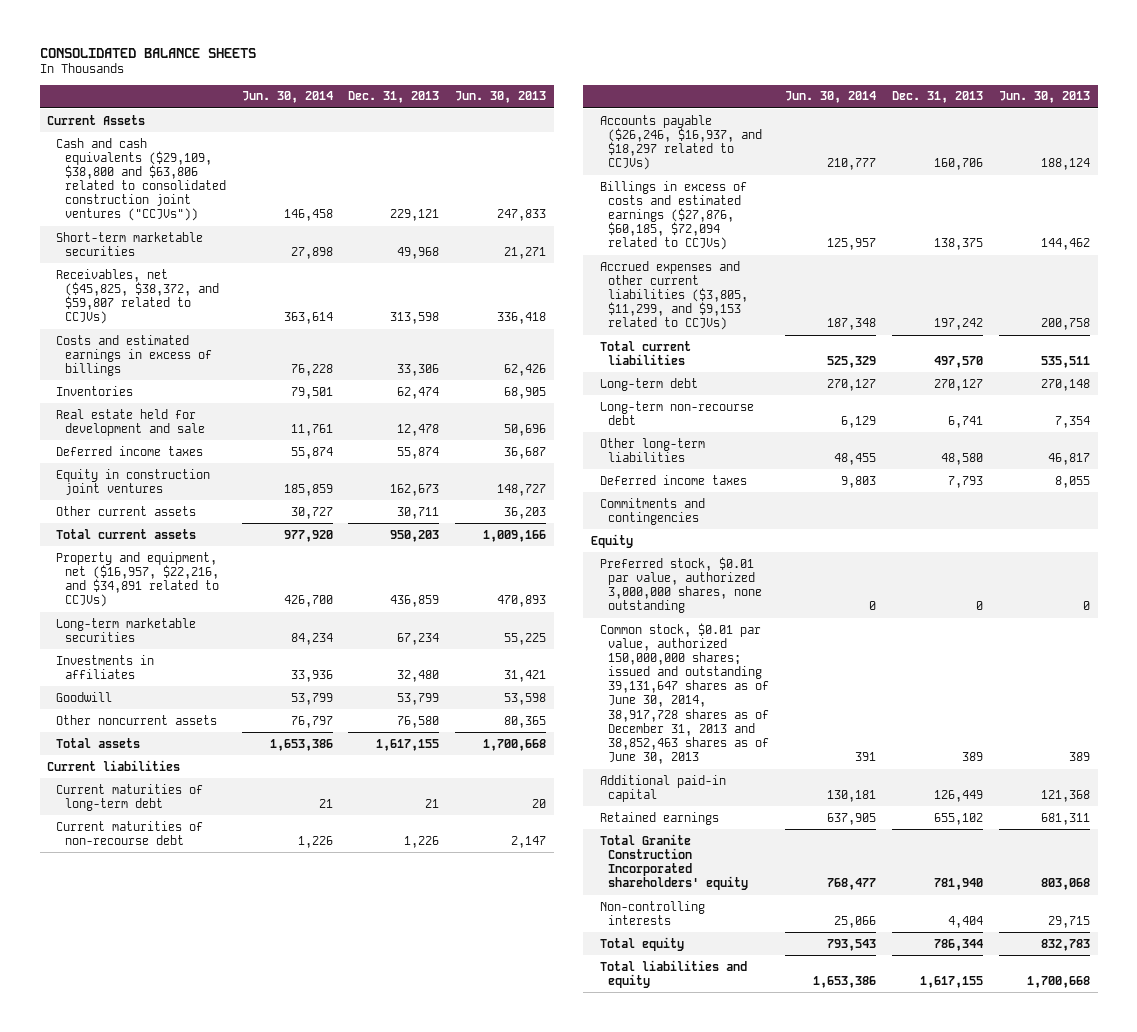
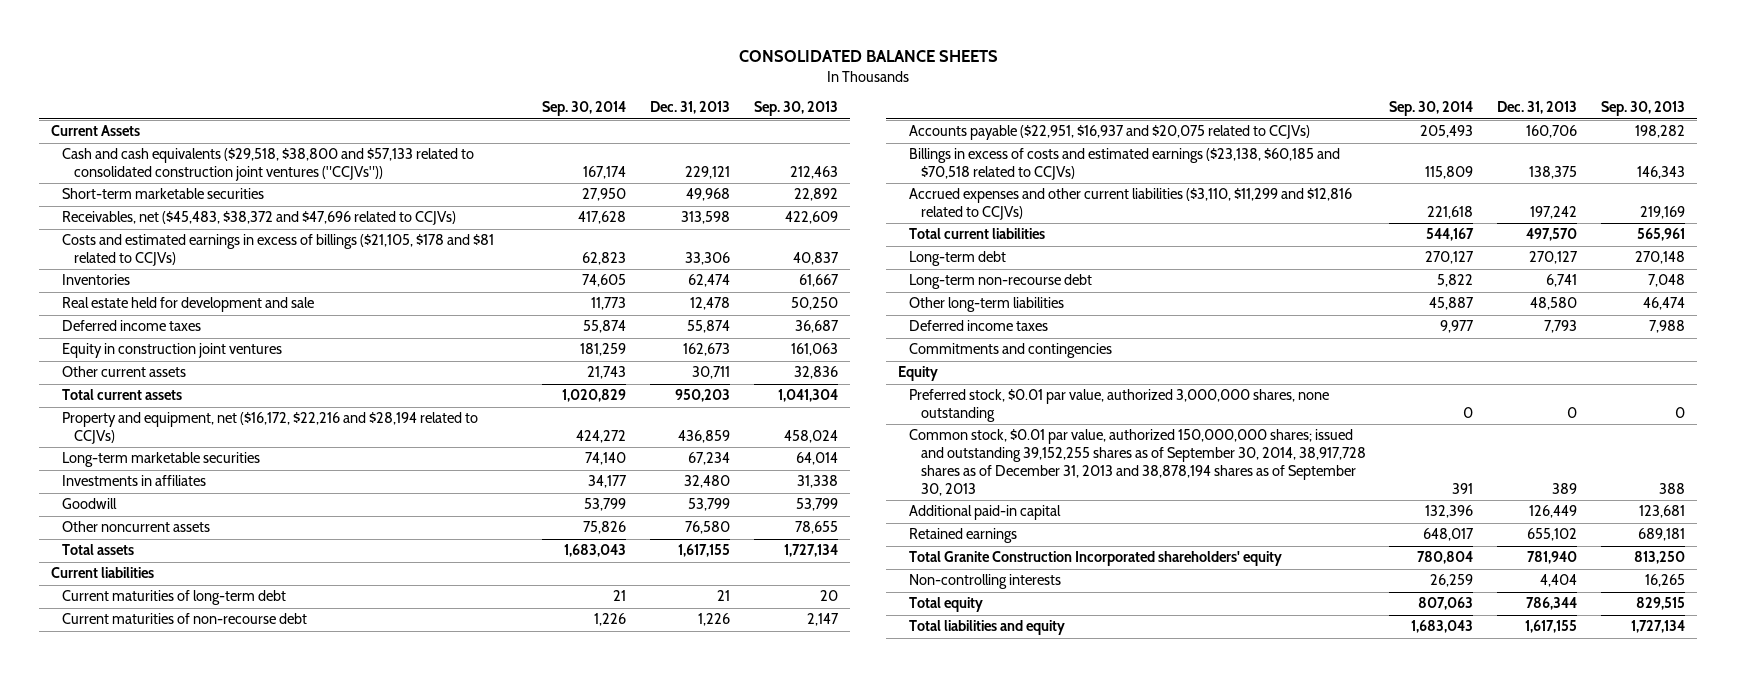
[241,91,333,104] Jun. 30, 2014 -> none
[455,91,547,104] Jun. 30, 2013 -> none
none -> [542,101,627,117] Sep. 30, 2014
none -> [754,101,839,117] Sep. 30, 2013
[56,137,226,222] Cash and cash equivalents ($29,109, $38,800 and $63,806 related to consolidated construction joint ventures ("CCJVs")) -> [62,148,475,182] Cash and cash equivalents ($29,518, $38,800 and $57,133 related to consolidated construction joint ventures ("CCJVs"))
[56,268,219,325] Receivables, net ($45,825, $38,372, and $59,807 related to CCJVs) -> [62,211,457,226] Receivables, net ($45,483, $38,372 and $47,696 related to CCJVs)
[56,334,212,376] Costs and estimated earnings in excess of billings -> [62,234,495,267] Costs and estimated earnings in excess of billings ($21,105, $178 and $81 related to CCJVs)
[56,551,219,608] Property and equipment, net ($16,957, $22,216, and $34,891 related to CCJVs) -> [62,412,479,445] Property and equipment, net ($16,172, $22,216 and $28,194 related to CCJVs)
[599,114,763,171] Accounts payable ($26,246, $16,937, and $18,297 related to CCJVs) -> [909,125,1311,141] Accounts payable ($22,951, $16,937 and $20,075 related to CCJVs)
[599,180,747,251] Billings in excess of costs and estimated earnings ($27,876, $60,185, $72,094 related to CCJVs) -> [909,148,1341,181] Billings in excess of costs and estimated earnings ($23,138, $60,185 and $70,518 related to CCJVs)
[599,260,749,331] Accrued expenses and other current liabilities ($3,805, $11,299, and $9,153 related to CCJVs) -> [909,188,1353,221] Accrued expenses and other current liabilities ($3,110, $11,299 and $12,816 related to CCJVs)
[599,622,770,765] Common stock, $0.01 par value, authorized 150,000,000 shares; issued and outstanding 39,131,647 shares as of June 30, 2014, 38,917,728 shares as of December 31, 2013 and 38,852,463 shares as of June 30, 2013 -> [909,429,1366,496] Common stock, $0.01 par value, authorized 150,000,000 shares; issued and outstanding 39,152,255 shares as of September 30, 2014, 38,917,728 shares as of December 31, 2013 and 38,878,194 shares as of September 30, 2013

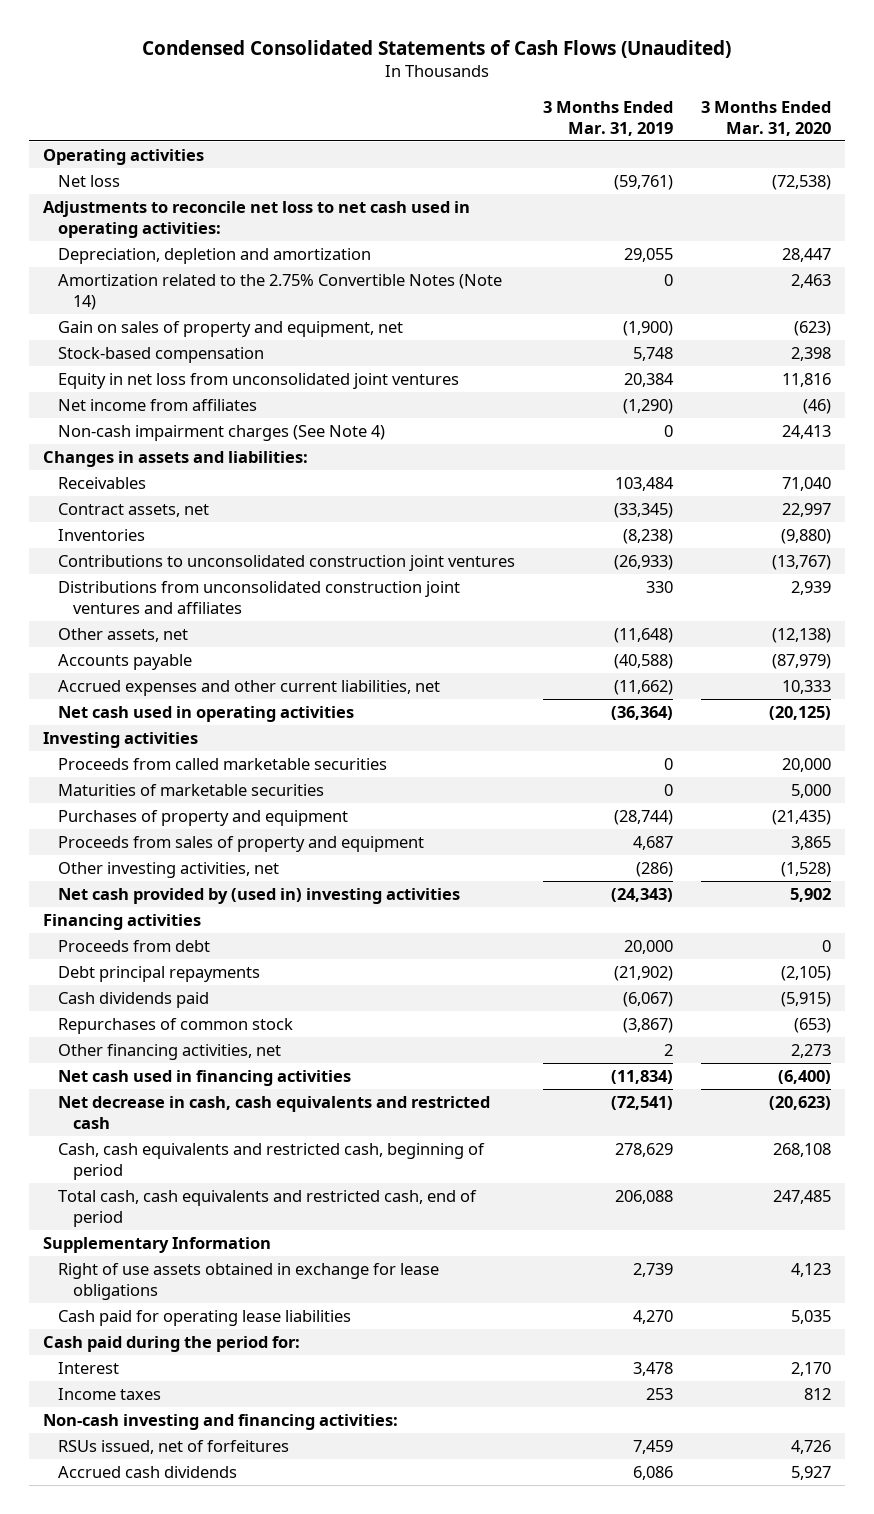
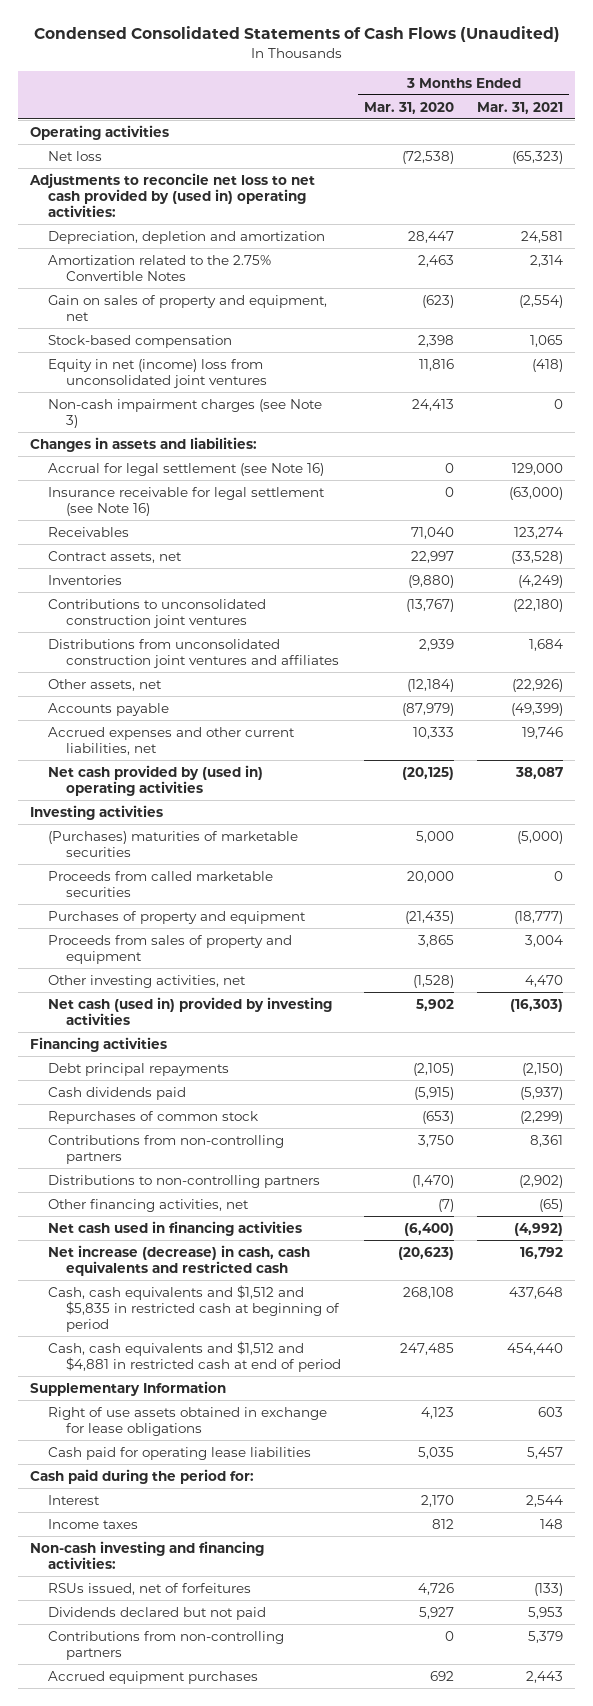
[542,101,673,136] 3 Months Ended Mar. 31, 2019 -> none
none -> [477,101,564,114] Mar. 31, 2021
[42,201,470,238] Adjustments to reconcile net loss to net cash used in operating activities: -> [28,172,315,217] Adjustments to reconcile net loss to net cash provided by (used in) operating activities:
[57,274,502,310] Amortization related to the 2.75% Convertible Notes (Note 14) -> [47,254,271,281] Amortization related to the 2.75% Convertible Notes
[57,399,257,412] Net income from affiliates -> none
[57,373,459,390] Equity in net loss from unconsolidated joint ventures -> [47,358,267,388] Equity in net (income) loss from unconsolidated joint ventures
[57,425,385,442] Non-cash impairment charges (See Note 4) -> [47,398,322,428] Non-cash impairment charges (see Note 3)
none -> [47,462,324,476] Accrual for legal settlement (see Note 16)
none -> [47,486,325,516] Insurance receivable for legal settlement (see Note 16)
[772,628,832,644] (12,138) -> [406,678,454,692] (12,184)
[57,706,354,723] Net cash used in operating activities -> [47,764,263,796] Net cash provided by (used in) operating activities
none -> [47,830,298,857] (Purchases) maturities of marketable securities
[57,784,324,797] Maturities of marketable securities -> none
[57,888,460,905] Net cash provided by (used in) investing activities -> [47,996,332,1025] Net cash (used in) provided by investing activities
[57,940,210,953] Proceeds from debt -> none
none -> [47,1134,284,1164] Contributions from non-controlling partners
none -> [47,1174,320,1188] Distributions to non-controlling partners
[791,1044,832,1059] 2,273 -> [437,1198,454,1212] (7)
[57,1096,490,1129] Net decrease in cash, cash equivalents and restricted cash -> [47,1244,310,1276] Net increase (decrease) in cash, cash equivalents and restricted cash
[57,1143,485,1180] Cash, cash equivalents and restricted cash, beginning of period -> [47,1284,340,1332] Cash, cash equivalents and $1,512 and $5,835 in restricted cash at beginning of period
[57,1190,477,1227] Total cash, cash equivalents and restricted cash, end of period -> [47,1340,341,1372] Cash, cash equivalents and $1,512 and $4,881 in restricted cash at end of period
[57,1466,237,1479] Accrued cash dividends -> [47,1606,266,1620] Dividends declared but not paid
none -> [47,1630,284,1660] Contributions from non-controlling partners
none -> [47,1670,258,1684] Accrued equipment purchases

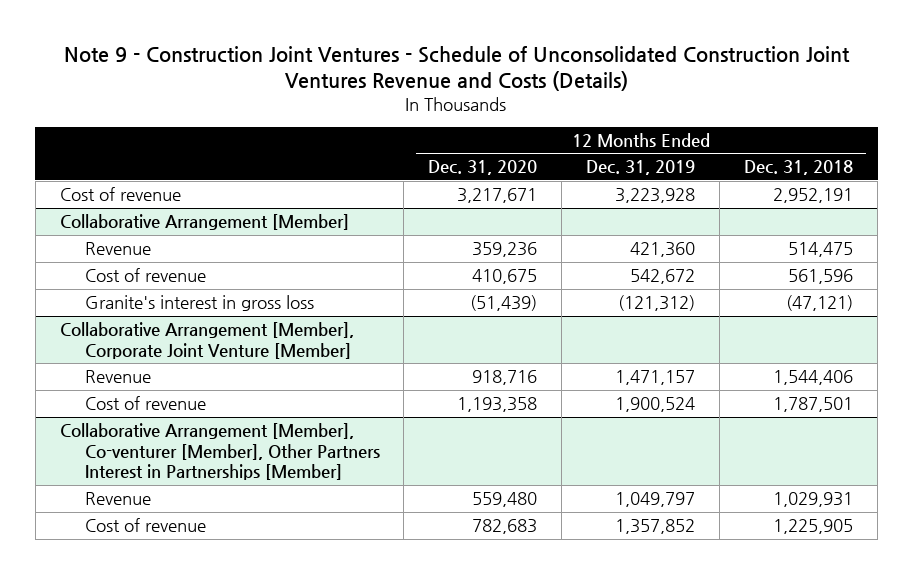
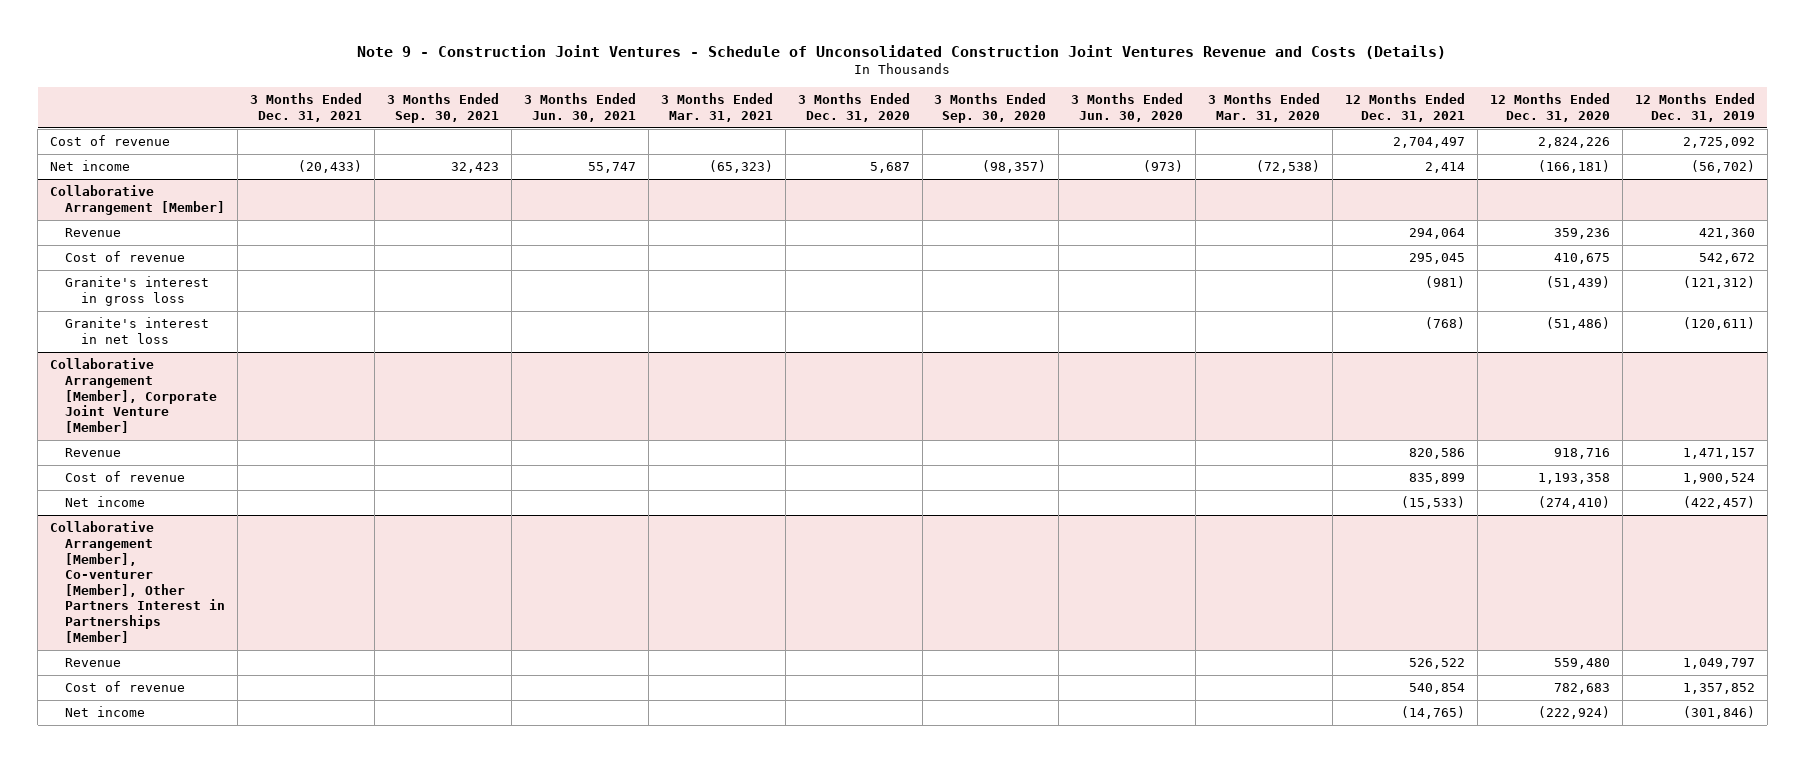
[744,160,854,176] Dec. 31, 2018 -> none
none -> [250,92,363,122] 3 Months Ended Dec. 31, 2021
none -> [387,92,500,123] 3 Months Ended Sep. 30, 2021
none -> [523,92,636,122] 3 Months Ended Jun. 30, 2021
none -> [660,92,773,122] 3 Months Ended Mar. 31, 2021
none -> [797,92,910,122] 3 Months Ended Dec. 31, 2020
none -> [934,92,1047,123] 3 Months Ended Sep. 30, 2020
none -> [1071,92,1184,122] 3 Months Ended Jun. 30, 2020
none -> [1208,92,1321,122] 3 Months Ended Mar. 31, 2020
none -> [1344,92,1465,122] 12 Months Ended Dec. 31, 2021
[457,188,538,204] 3,217,671 -> [1537,137,1610,149] 2,824,226
[615,188,696,204] 3,223,928 -> [1682,137,1755,149] 2,725,092
none -> [50,160,131,172] Net income
none -> [65,317,210,344] Granite's interest in net loss
none -> [65,496,146,508] Net income
none -> [65,706,146,718] Net income

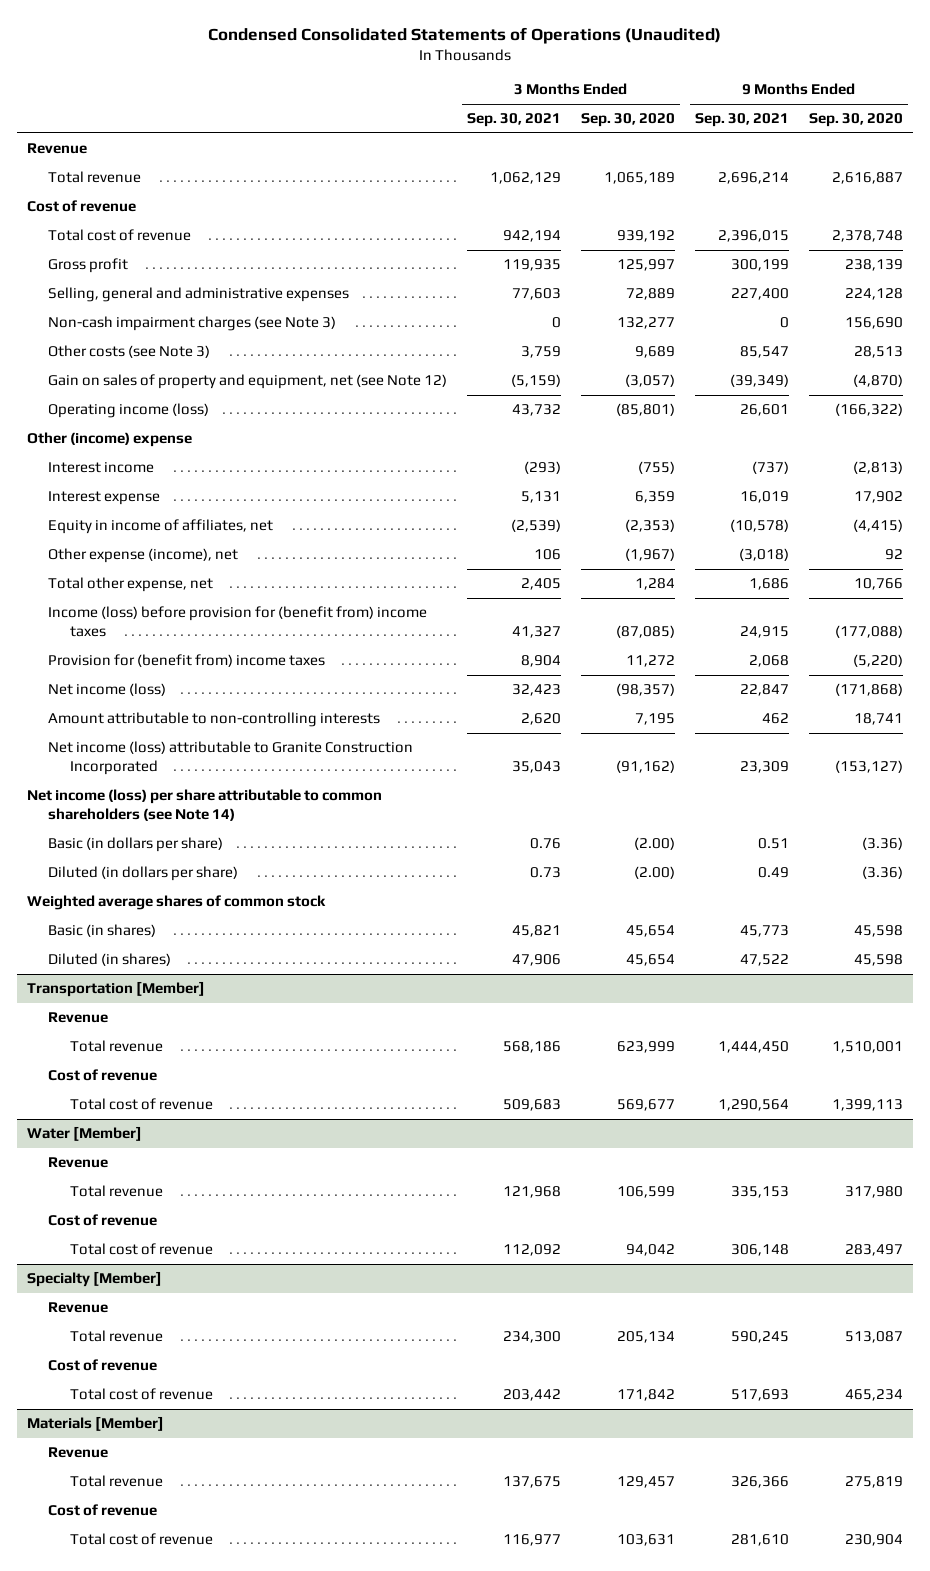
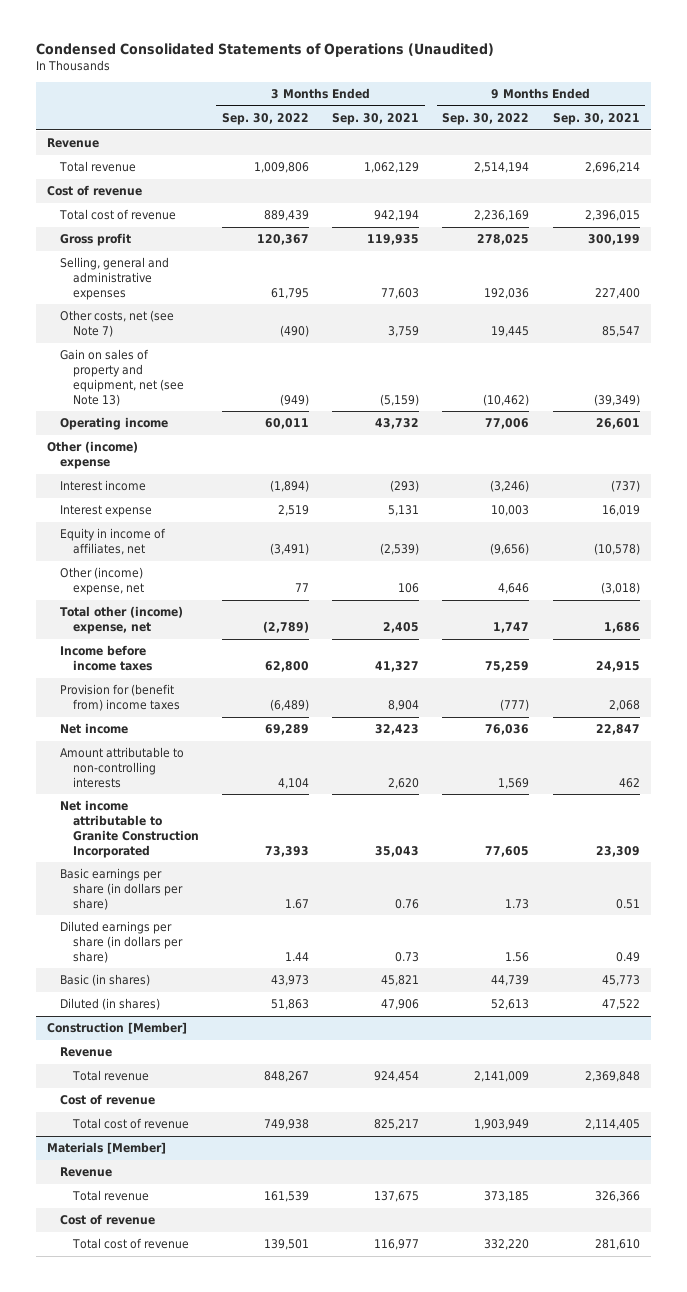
[581,113,676,128] Sep. 30, 2020 -> none
[808,113,903,128] Sep. 30, 2020 -> none
none -> [222,113,310,126] Sep. 30, 2022
none -> [442,113,530,126] Sep. 30, 2022
[48,316,337,332] Non-cash impairment charges (see Note 3) -> none
[48,345,211,359] Other costs (see Note 3) -> [60,310,175,338] Other costs, net (see Note 7)
[48,374,448,390] Gain on sales of property and equipment, net (see Note 12) -> [60,349,185,406] Gain on sales of property and equipment, net (see Note 13)
[48,403,210,419] Operating income (loss) -> [60,417,169,431] Operating income
[48,548,239,564] Other expense (income), net -> [60,567,145,596] Other (income) expense, net
[48,577,214,593] Total other expense, net -> [60,606,184,635] Total other (income) expense, net
[48,606,428,638] Income (loss) before provision for (benefit from) income taxes -> [60,645,153,672] Income before income taxes
[48,683,167,697] Net income (loss) -> [60,723,129,735] Net income
[27,789,383,822] Net income (loss) per share attributable to common shareholders (see Note 14) -> none
[27,895,327,911] Weighted average shares of common stock -> none
[48,741,414,776] Net income (loss) attributable to Granite Construction Incorporated -> [60,800,200,858] Net income attributable to Granite Construction Incorporated
[48,837,224,853] Basic (in dollars per share) -> [60,868,184,910] Basic earnings per share (in dollars per share)
[48,866,239,882] Diluted (in dollars per share) -> [60,921,184,963] Diluted earnings per share (in dollars per share)
[27,981,206,998] Transportation [Member] -> none
[48,1012,109,1024] Revenue -> none
[69,1040,163,1053] Total revenue -> none
[48,1069,158,1082] Cost of revenue -> none
[69,1098,213,1111] Total cost of revenue -> none
[27,1126,143,1142] Water [Member] -> none
[48,1157,109,1169] Revenue -> none
[69,1185,163,1198] Total revenue -> none
[48,1214,158,1227] Cost of revenue -> none
[69,1243,213,1256] Total cost of revenue -> none
[27,1271,163,1288] Specialty [Member] -> none
none -> [47,1022,188,1035] Construction [Member]
[503,1331,562,1344] 234,300 -> [374,1071,420,1083] 924,454
[731,1331,790,1344] 590,245 -> [584,1071,640,1083] 2,369,848
[503,1389,562,1402] 203,442 -> [374,1119,420,1131] 825,217
[731,1389,790,1402] 517,693 -> [584,1119,640,1131] 2,114,405

